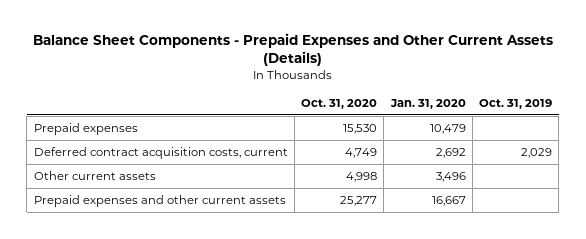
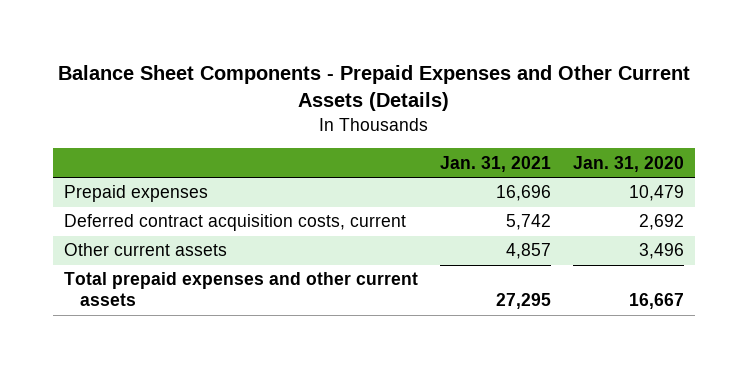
[301,99,378,110] Oct. 31, 2020 -> none
[479,99,553,110] Oct. 31, 2019 -> none
none -> [439,155,551,172] Jan. 31, 2021
[33,195,286,208] Prepaid expenses and other current assets -> [64,272,419,307] Total prepaid expenses and other current assets

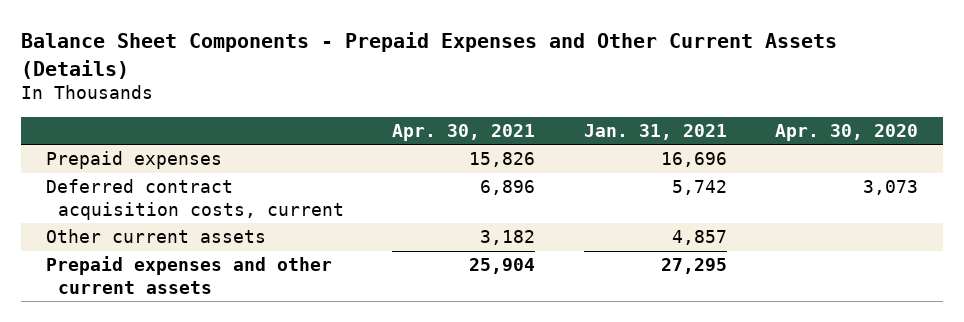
[572,155,684,172] Jan. 31, 2020 -> none
none -> [392,123,536,141] Apr. 30, 2021
none -> [775,123,919,141] Apr. 30, 2020
[64,272,419,307] Total prepaid expenses and other current assets -> [45,256,332,294] Prepaid expenses and other current assets

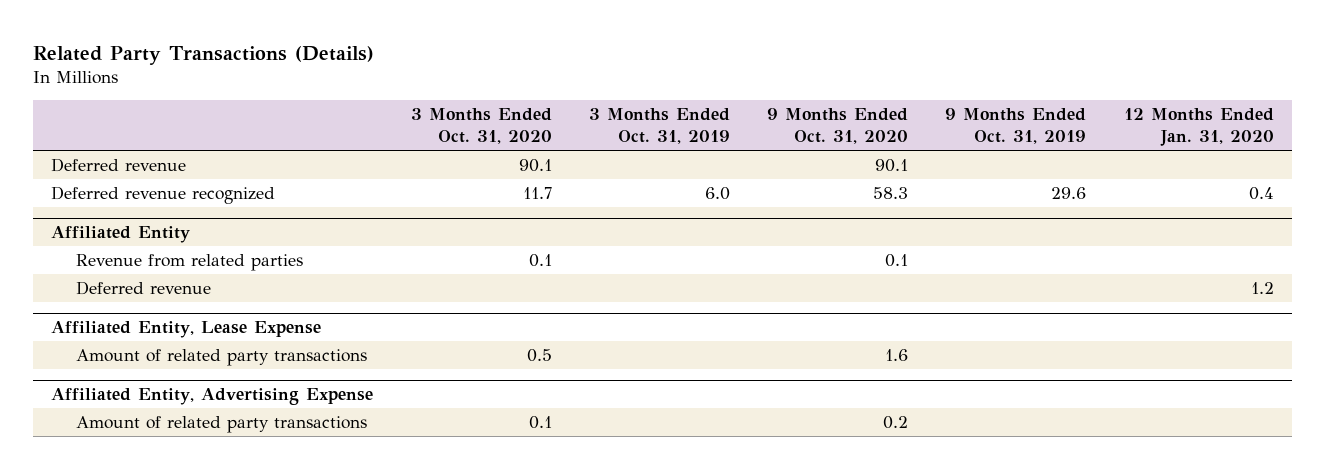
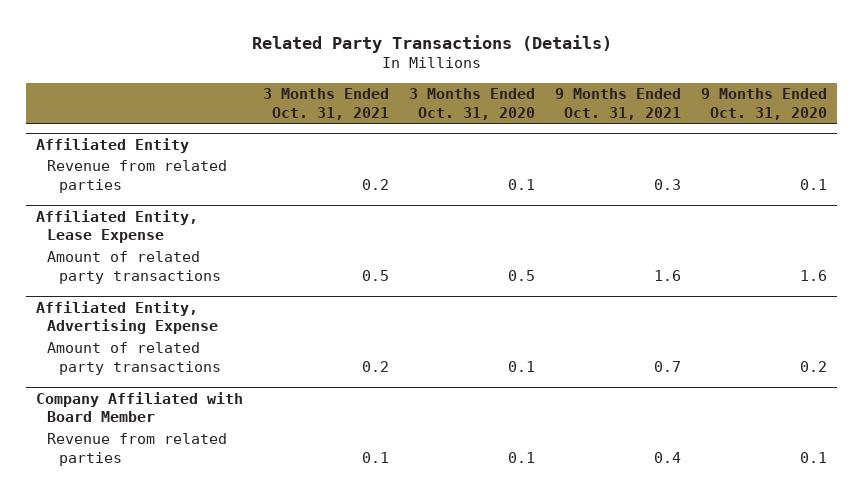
[588,108,730,145] 3 Months Ended Oct. 31, 2019 -> none
[945,108,1087,145] 9 Months Ended Oct. 31, 2019 -> none
[1123,108,1274,147] 12 Months Ended Jan. 31, 2020 -> none
none -> [263,88,390,120] 3 Months Ended Oct. 31, 2021
none -> [555,88,682,120] 9 Months Ended Oct. 31, 2021
[51,157,187,172] Deferred revenue -> none
[51,185,276,204] Deferred revenue recognized -> none
[75,280,211,295] Deferred revenue -> none
none -> [36,391,244,423] Company Affiliated with Board Member
none -> [47,433,228,466] Revenue from related parties

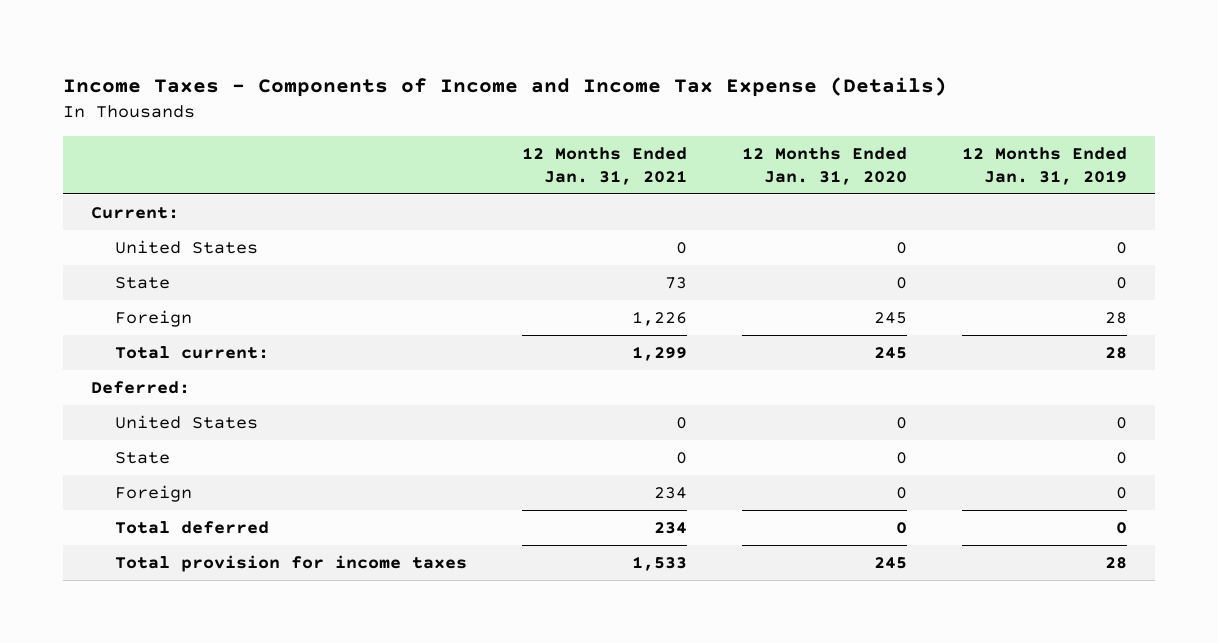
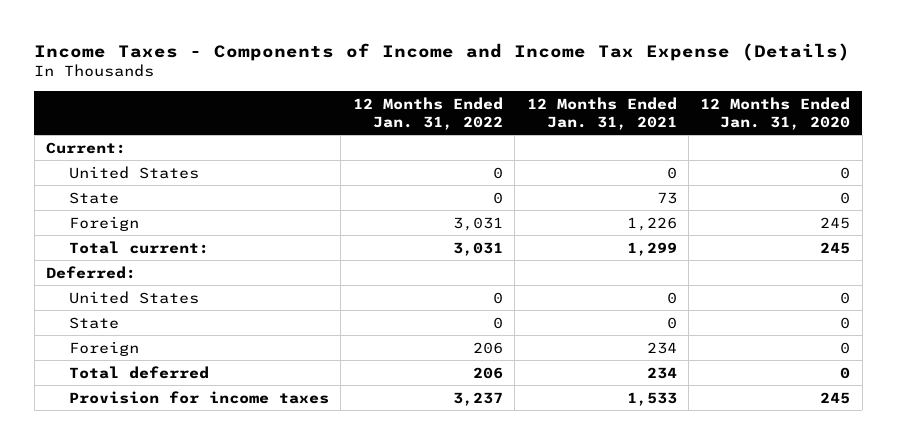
[962,146,1128,185] 12 Months Ended Jan. 31, 2019 -> none
none -> [352,96,503,131] 12 Months Ended Jan. 31, 2022
[114,554,467,572] Total provision for income taxes -> [69,390,330,404] Provision for income taxes

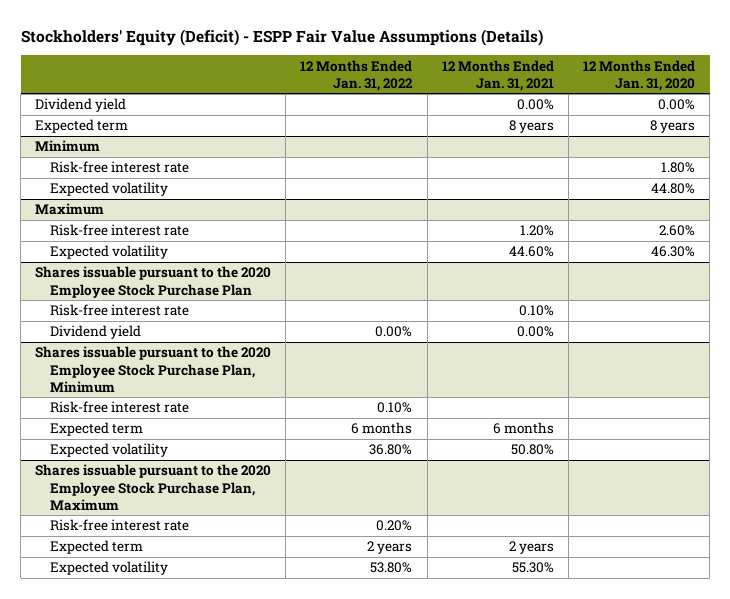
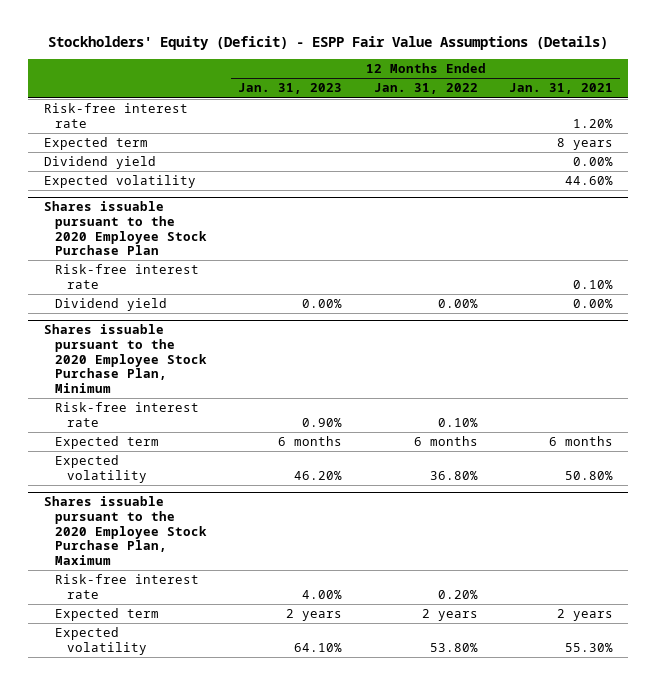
[583,59,696,91] 12 Months Ended Jan. 31, 2020 -> none
none -> [238,83,343,95] Jan. 31, 2023
[35,140,101,153] Minimum -> none
[49,161,189,174] Risk-free interest rate -> none
[49,182,168,197] Expected volatility -> none
[35,203,105,216] Maximum -> none
[35,119,129,134] Expected term -> [43,136,148,150] Expected term
[35,98,127,113] Dividend yield -> [43,155,156,169] Dividend yield

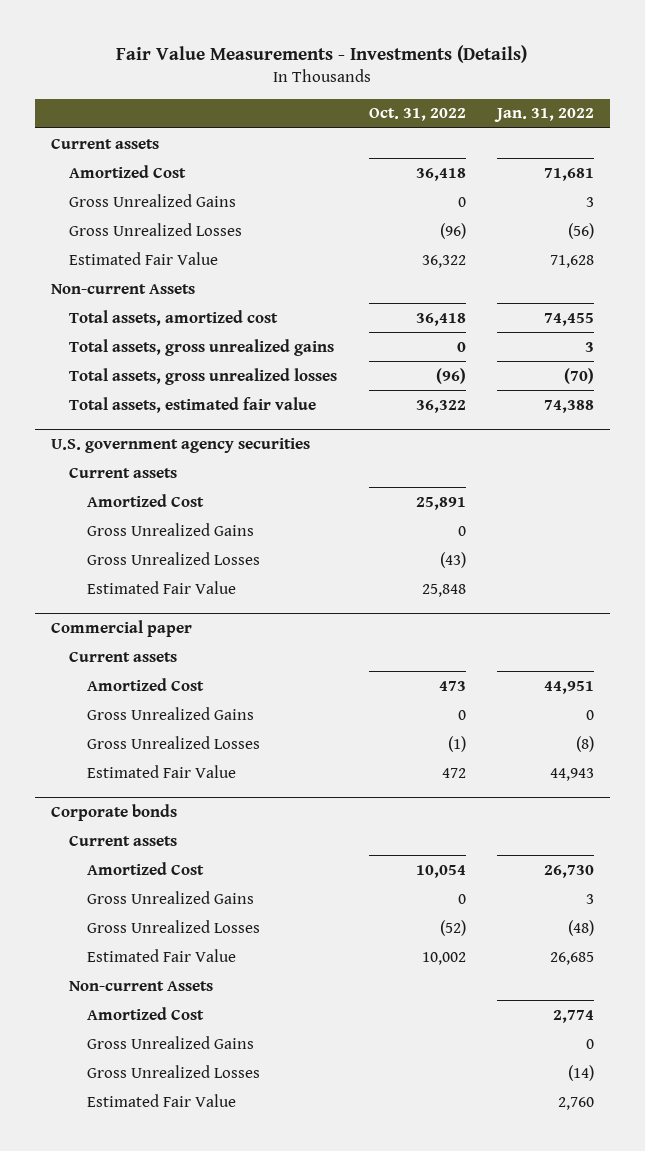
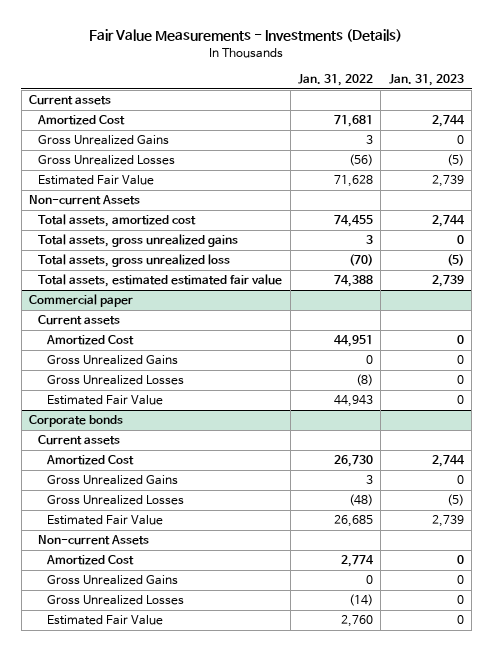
[368,108,466,122] Oct. 31, 2022 -> none
none -> [388,74,464,87] Jan. 31, 2023
[50,437,310,453] U.S. government agency securities -> none
[68,466,177,478] Current assets -> none
[86,493,204,507] Amortized Cost -> none
[86,522,254,536] Gross Unrealized Gains -> none
[86,551,260,565] Gross Unrealized Losses -> none
[86,580,236,594] Estimated Fair Value -> none
[68,367,337,385] Total assets, gross unrealized losses -> [38,254,231,268] Total assets, gross unrealized loss
[68,396,316,413] Total assets, estimated fair value -> [38,274,283,288] Total assets, estimated estimated fair value

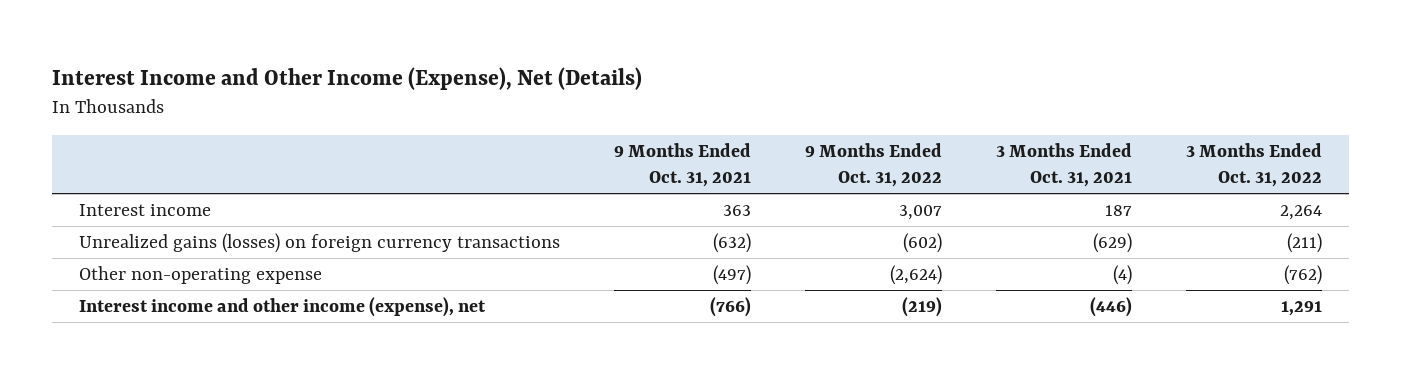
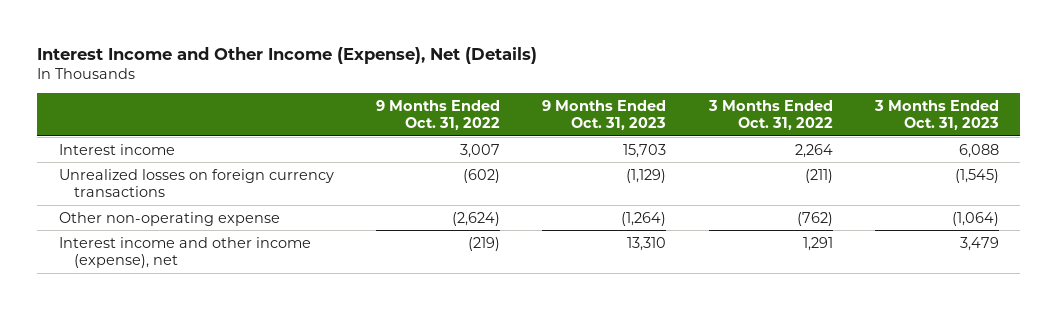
[614,142,752,188] 9 Months Ended Oct. 31, 2021 -> none
[995,142,1132,188] 3 Months Ended Oct. 31, 2021 -> none
none -> [542,99,667,130] 9 Months Ended Oct. 31, 2023
none -> [874,99,1000,130] 3 Months Ended Oct. 31, 2023
[79,233,561,254] Unrealized gains (losses) on foreign currency transactions -> [58,168,334,197] Unrealized losses on foreign currency transactions

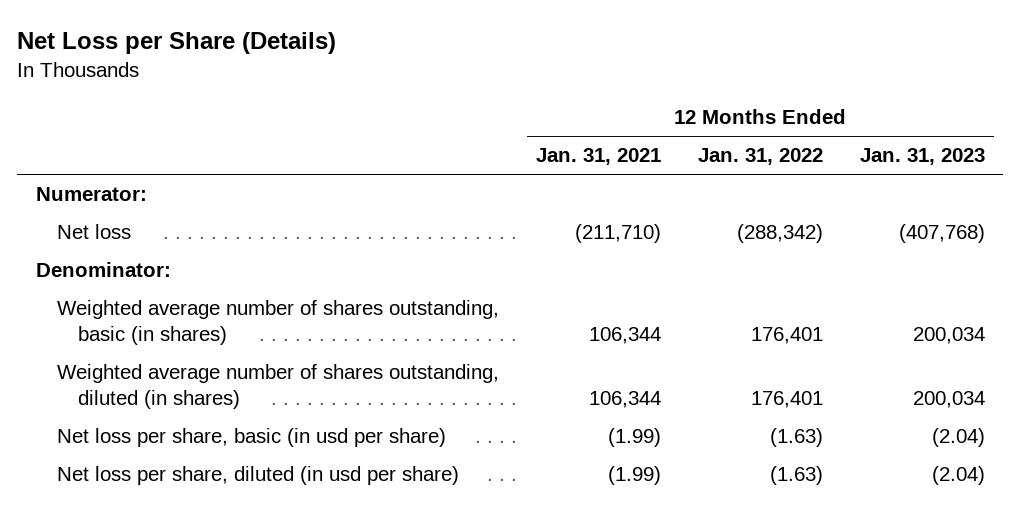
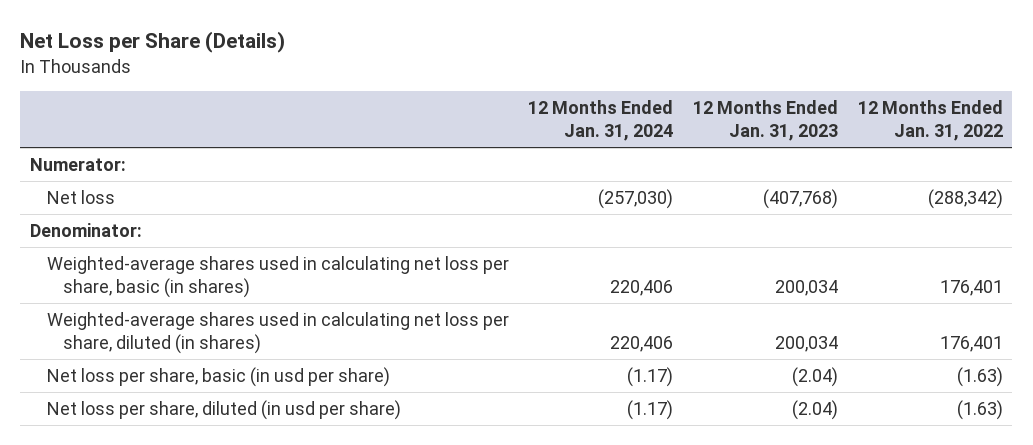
[535,148,661,166] Jan. 31, 2021 -> none
none -> [528,99,674,142] 12 Months Ended Jan. 31, 2024
[56,300,499,345] Weighted average number of shares outstanding, basic (in shares) -> [46,255,509,299] Weighted-average shares used in calculating net loss per share, basic (in shares)
[56,364,499,409] Weighted average number of shares outstanding, diluted (in shares) -> [46,311,509,355] Weighted-average shares used in calculating net loss per share, diluted (in shares)

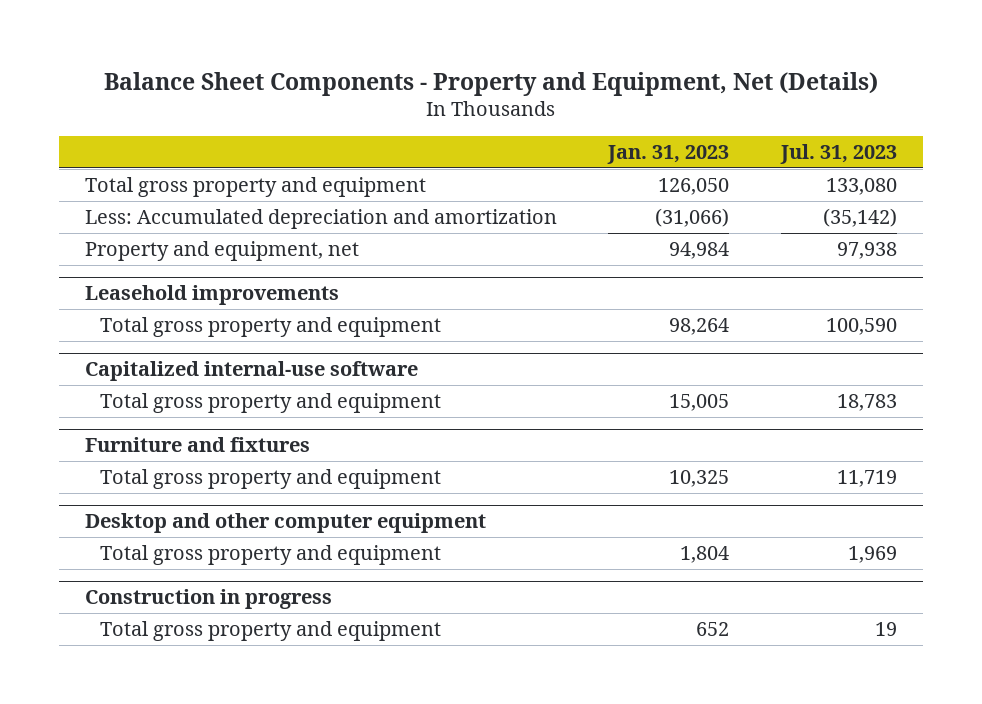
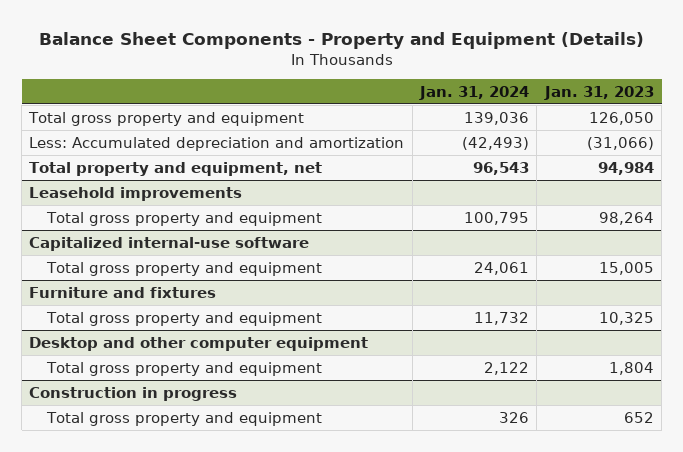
[103,71,878,96] Balance Sheet Components - Property and Equipment, Net (Details) -> [38,31,644,49] Balance Sheet Components - Property and Equipment (Details)
[779,144,897,165] Jul. 31, 2023 -> none
none -> [419,86,530,101] Jan. 31, 2024
[84,240,359,261] Property and equipment, net -> [29,161,323,176] Total property and equipment, net

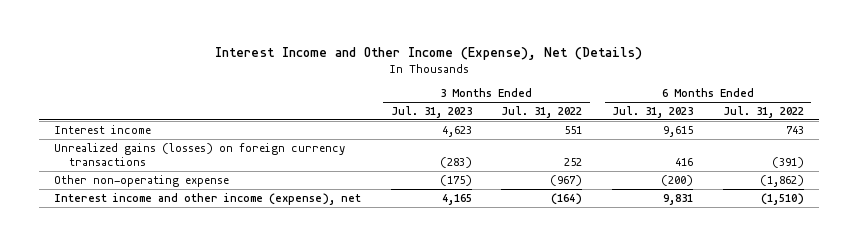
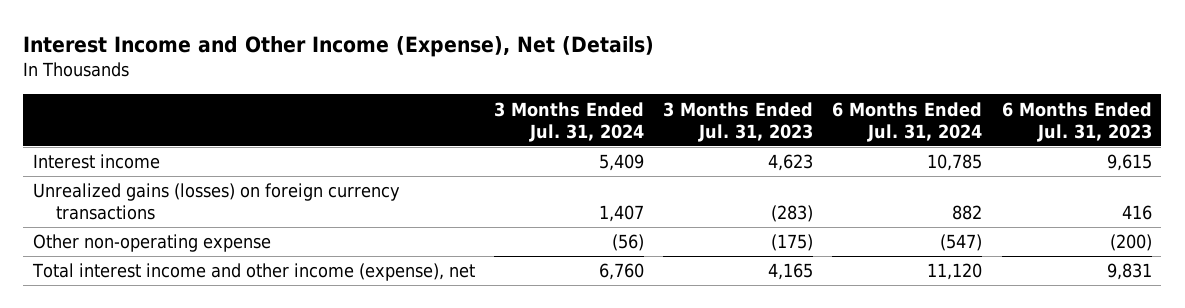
[501,105,583,118] Jul. 31, 2022 -> none
[722,105,804,118] Jul. 31, 2022 -> none
none -> [494,101,645,142] 3 Months Ended Jul. 31, 2024
none -> [832,101,983,142] 6 Months Ended Jul. 31, 2024
[53,192,361,205] Interest income and other income (expense), net -> [31,263,475,282] Total interest income and other income (expense), net

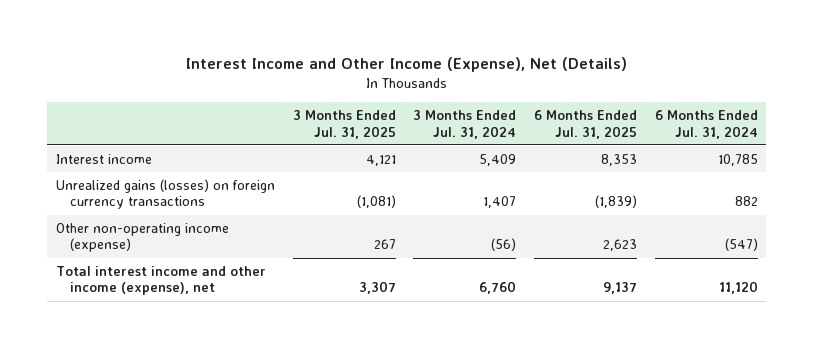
[663,101,814,142] 3 Months Ended Jul. 31, 2023 -> none
[1001,101,1152,142] 6 Months Ended Jul. 31, 2023 -> none
none -> [292,109,396,139] 3 Months Ended Jul. 31, 2025
none -> [533,109,637,139] 6 Months Ended Jul. 31, 2025
[32,234,271,253] Other non-operating expense -> [56,222,230,253] Other non-operating income (expense)

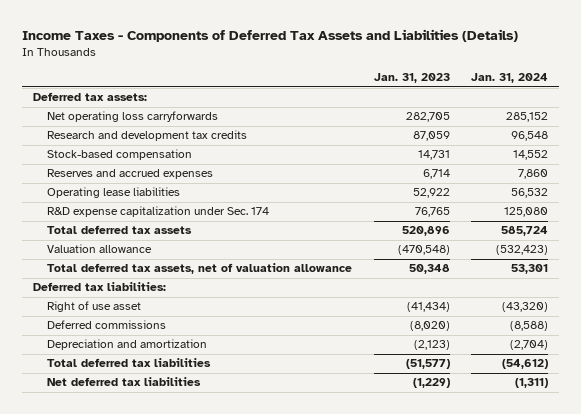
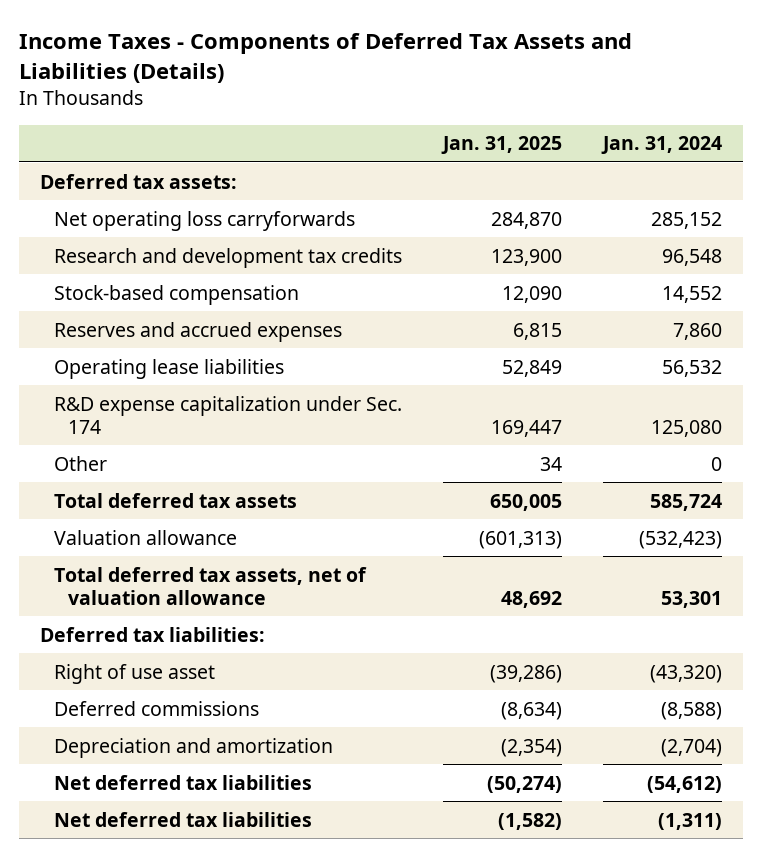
[373,73,450,84] Jan. 31, 2023 -> none
none -> [441,136,563,155] Jan. 31, 2025
none -> [53,455,107,471] Other
[47,358,212,368] Total deferred tax liabilities -> [53,774,312,790] Net deferred tax liabilities

